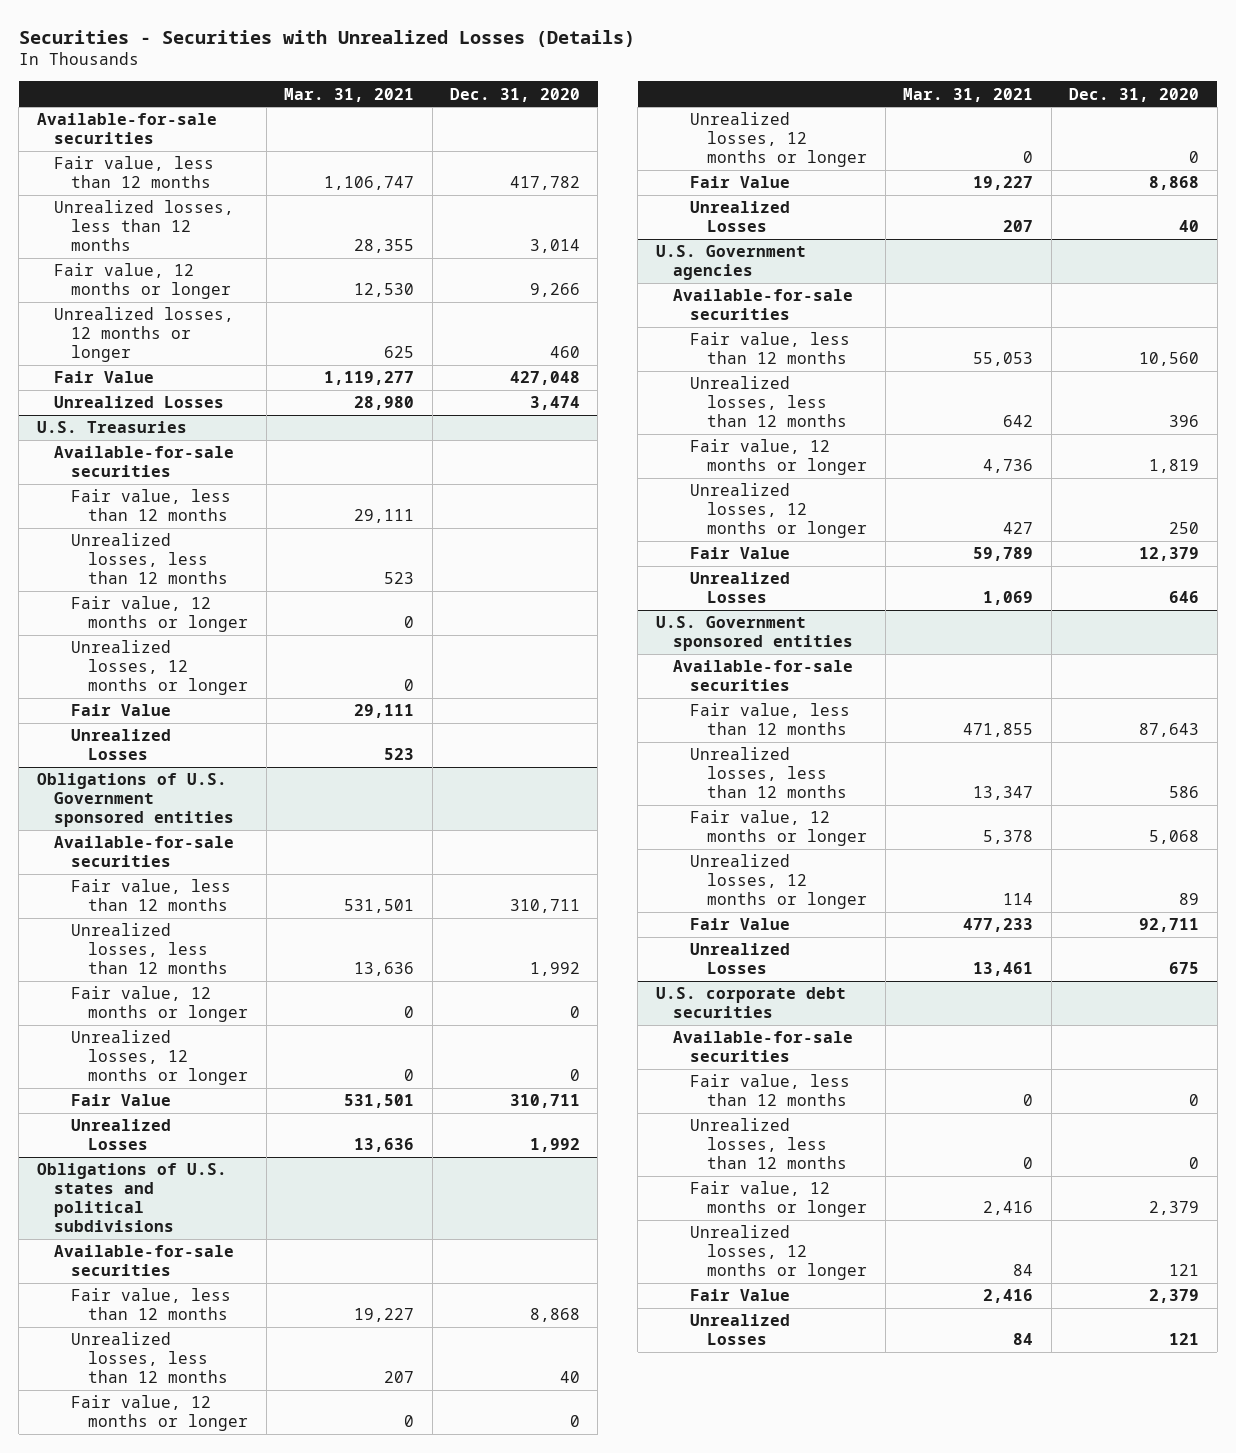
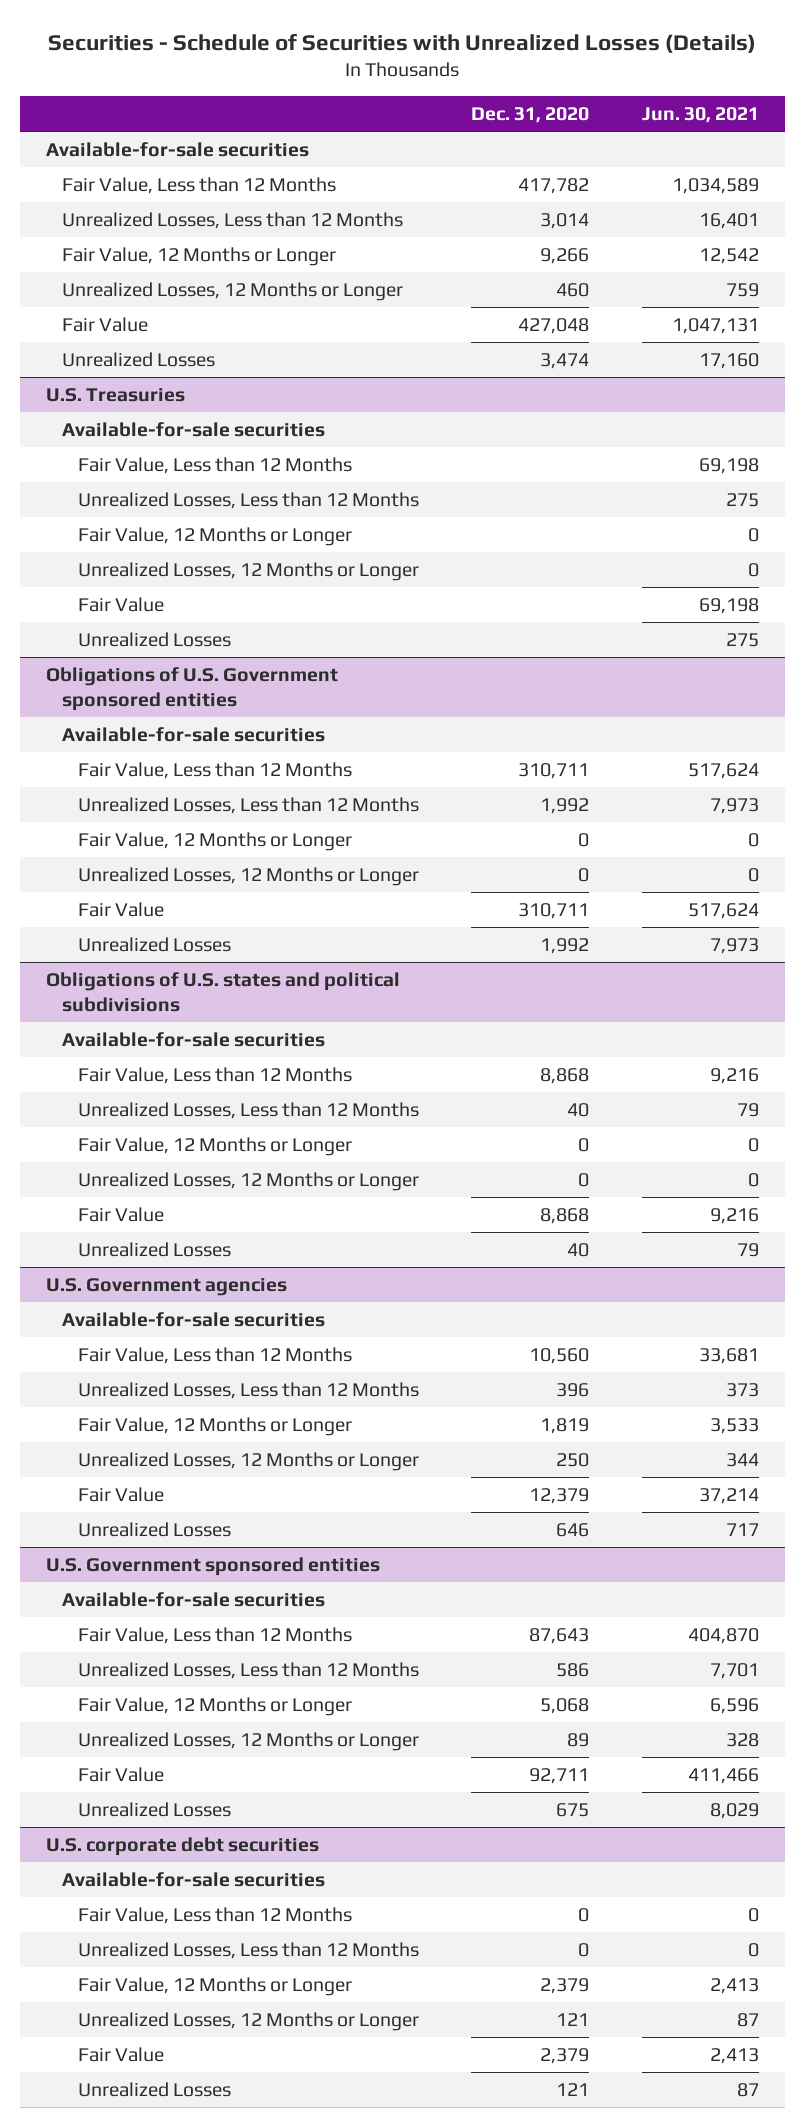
[18,29,635,47] Securities - Securities with Unrealized Losses (Details) -> [48,33,757,53] Securities - Schedule of Securities with Unrealized Losses (Details)
[284,87,415,102] Mar. 31, 2021 -> none
none -> [641,106,759,123] Jun. 30, 2021
[53,156,214,189] Fair value, less than 12 months -> [61,177,336,195] Fair Value, Less than 12 Months
[53,200,234,251] Unrealized losses, less than 12 months -> [61,212,403,230] Unrealized Losses, Less than 12 Months
[53,263,231,300] Fair value, 12 months or longer -> [61,247,336,267] Fair Value, 12 Months or Longer
[53,307,234,362] Unrealized losses, 12 months or longer -> [61,282,403,302] Unrealized Losses, 12 Months or Longer
[70,489,231,522] Fair value, less than 12 months -> [78,457,353,475] Fair Value, Less than 12 Months
[70,533,229,584] Unrealized losses, less than 12 months -> [78,492,420,510] Unrealized Losses, Less than 12 Months
[70,596,249,633] Fair value, 12 months or longer -> [78,527,353,547] Fair Value, 12 Months or Longer
[70,640,249,695] Unrealized losses, 12 months or longer -> [78,562,420,582] Unrealized Losses, 12 Months or Longer
[70,879,231,912] Fair value, less than 12 months -> [78,762,353,780] Fair Value, Less than 12 Months
[70,923,229,974] Unrealized losses, less than 12 months -> [78,797,420,815] Unrealized Losses, Less than 12 Months
[70,986,249,1023] Fair value, 12 months or longer -> [78,832,353,852] Fair Value, 12 Months or Longer
[70,1030,249,1085] Unrealized losses, 12 months or longer -> [78,867,420,887] Unrealized Losses, 12 Months or Longer
[70,1288,231,1321] Fair value, less than 12 months -> [78,1067,353,1085] Fair Value, Less than 12 Months
[70,1332,229,1383] Unrealized losses, less than 12 months -> [78,1102,420,1120] Unrealized Losses, Less than 12 Months
[70,1395,249,1432] Fair value, 12 months or longer -> [78,1137,353,1157] Fair Value, 12 Months or Longer
[690,112,868,167] Unrealized losses, 12 months or longer -> [78,1172,420,1192] Unrealized Losses, 12 Months or Longer
[690,332,851,365] Fair value, less than 12 months -> [78,1347,353,1365] Fair Value, Less than 12 Months
[690,376,848,427] Unrealized losses, less than 12 months -> [78,1382,420,1400] Unrealized Losses, Less than 12 Months
[690,439,868,476] Fair value, 12 months or longer -> [78,1417,353,1437] Fair Value, 12 Months or Longer
[690,483,868,538] Unrealized losses, 12 months or longer -> [78,1452,420,1472] Unrealized Losses, 12 Months or Longer
[690,703,851,736] Fair value, less than 12 months -> [78,1627,353,1645] Fair Value, Less than 12 Months
[690,747,848,798] Unrealized losses, less than 12 months -> [78,1662,420,1680] Unrealized Losses, Less than 12 Months
[690,810,868,847] Fair value, 12 months or longer -> [78,1697,353,1717] Fair Value, 12 Months or Longer
[690,854,868,909] Unrealized losses, 12 months or longer -> [78,1732,420,1752] Unrealized Losses, 12 Months or Longer
[690,1074,851,1107] Fair value, less than 12 months -> [78,1907,353,1925] Fair Value, Less than 12 Months
[690,1118,848,1169] Unrealized losses, less than 12 months -> [78,1942,420,1960] Unrealized Losses, Less than 12 Months
[690,1181,868,1218] Fair value, 12 months or longer -> [78,1977,353,1997] Fair Value, 12 Months or Longer
[690,1225,868,1280] Unrealized losses, 12 months or longer -> [78,2012,420,2032] Unrealized Losses, 12 Months or Longer

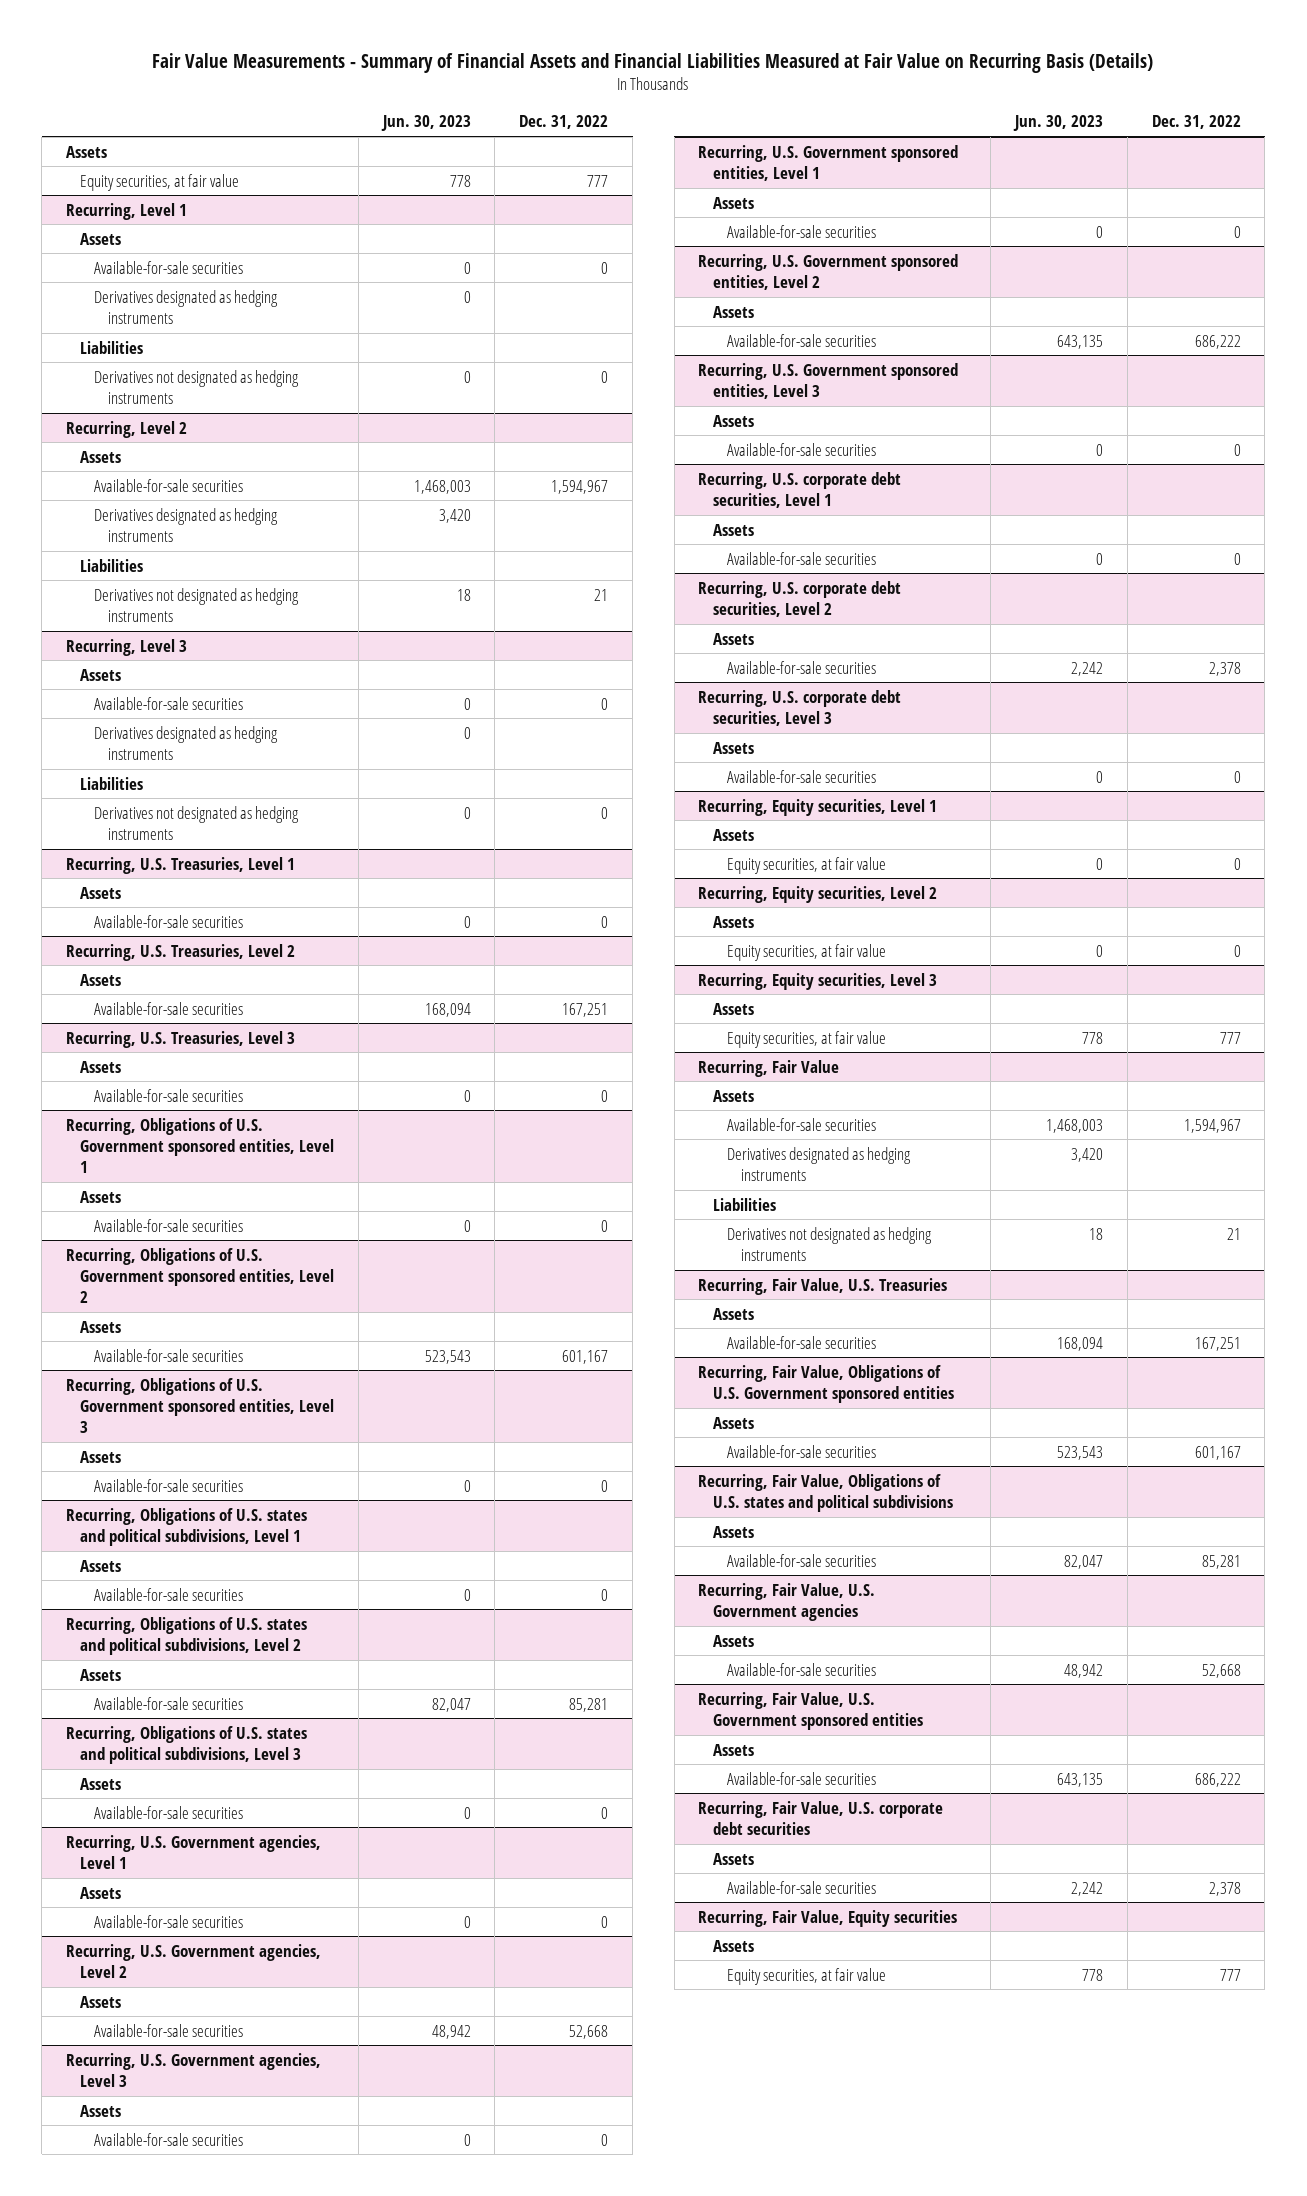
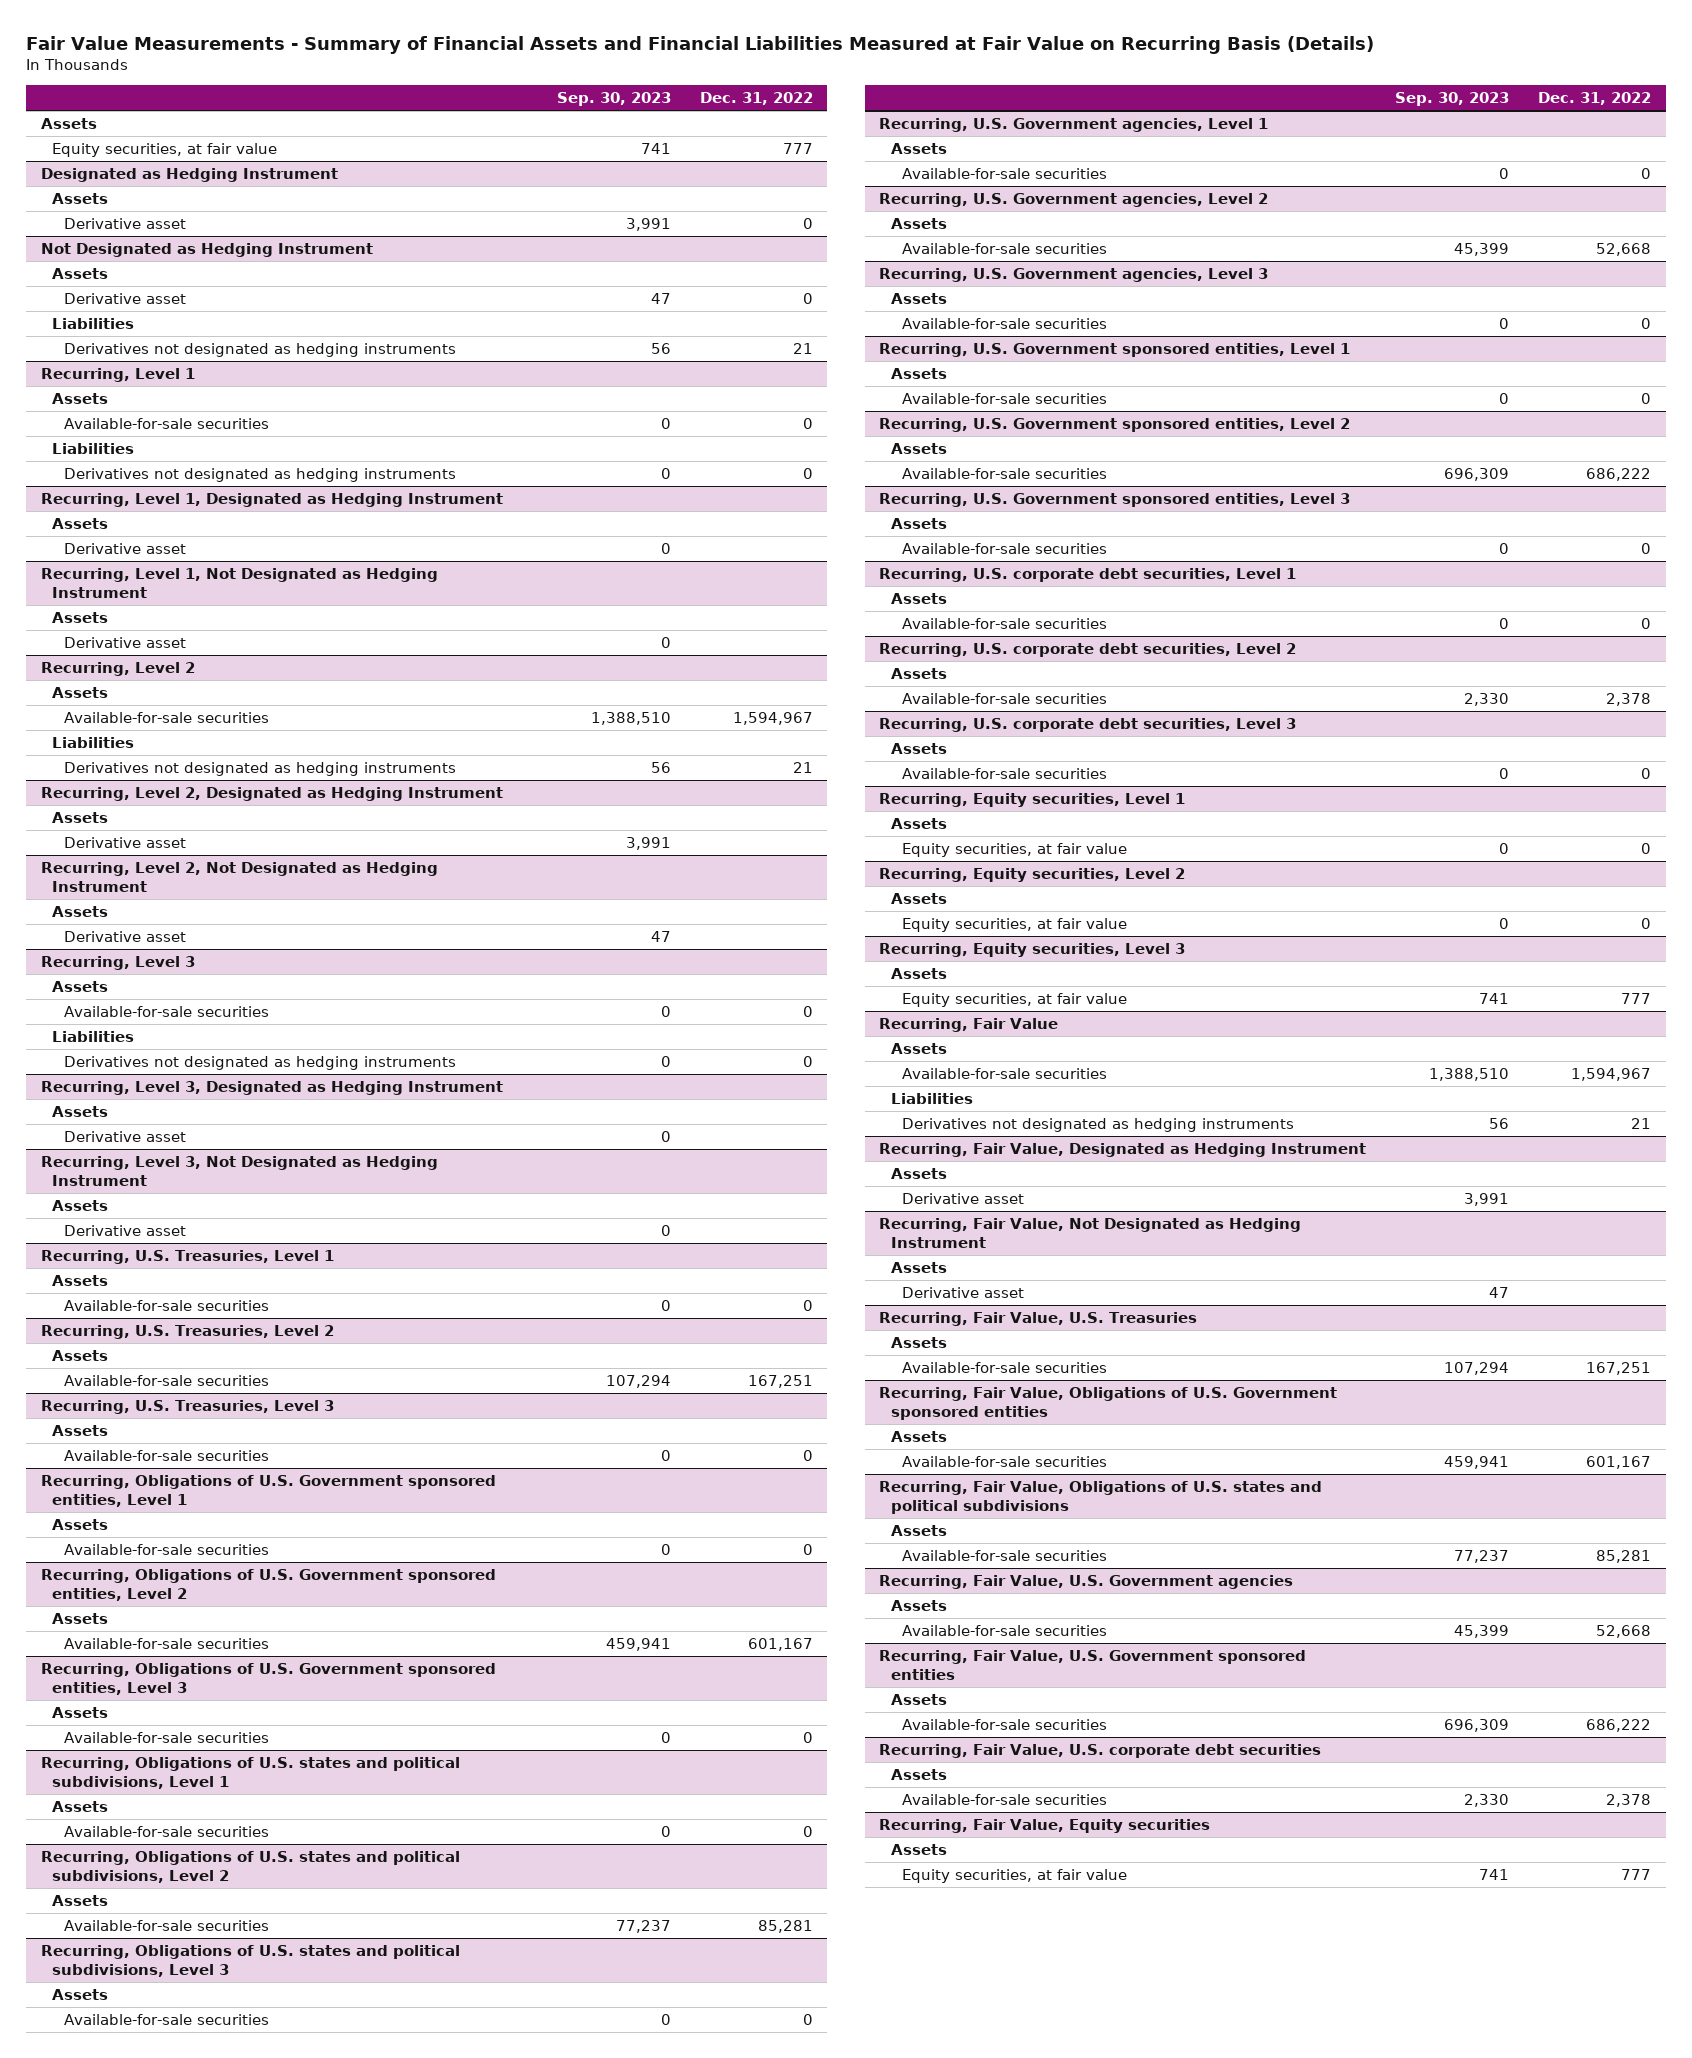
[380,115,471,132] Jun. 30, 2023 -> none
none -> [556,92,671,107] Sep. 30, 2023
none -> [40,168,338,183] Designated as Hedging Instrument
none -> [52,193,109,205] Assets
none -> [63,218,186,230] Derivative asset
none -> [40,243,373,258] Not Designated as Hedging Instrument
none -> [52,268,109,280] Assets
none -> [63,293,186,305] Derivative asset
none -> [52,318,135,330] Liabilities
none -> [63,343,456,358] Derivatives not designated as hedging instruments
[94,289,279,324] Derivatives designated as hedging instruments -> none
none -> [40,493,503,508] Recurring, Level 1, Designated as Hedging Instrument
none -> [52,518,109,530] Assets
none -> [63,543,186,555] Derivative asset
none -> [40,568,438,598] Recurring, Level 1, Not Designated as Hedging Instrument
none -> [52,612,109,624] Assets
none -> [63,637,186,649] Derivative asset
[94,507,279,542] Derivatives designated as hedging instruments -> none
none -> [40,787,503,802] Recurring, Level 2, Designated as Hedging Instrument
none -> [52,812,109,824] Assets
none -> [63,837,186,849] Derivative asset
none -> [40,862,438,892] Recurring, Level 2, Not Designated as Hedging Instrument
none -> [52,906,109,918] Assets
none -> [63,931,186,943] Derivative asset
[94,725,279,760] Derivatives designated as hedging instruments -> none
none -> [40,1081,503,1096] Recurring, Level 3, Designated as Hedging Instrument
none -> [52,1106,109,1118] Assets
none -> [63,1131,186,1143] Derivative asset
none -> [40,1156,438,1186] Recurring, Level 3, Not Designated as Hedging Instrument
none -> [52,1200,109,1212] Assets
none -> [63,1225,186,1237] Derivative asset
[726,1146,911,1181] Derivatives designated as hedging instruments -> none
none -> [879,1143,1367,1158] Recurring, Fair Value, Designated as Hedging Instrument
none -> [890,1168,947,1180] Assets
none -> [902,1193,1025,1205] Derivative asset
none -> [879,1218,1302,1248] Recurring, Fair Value, Not Designated as Hedging Instrument
none -> [890,1262,947,1274] Assets
none -> [902,1287,1025,1299] Derivative asset

